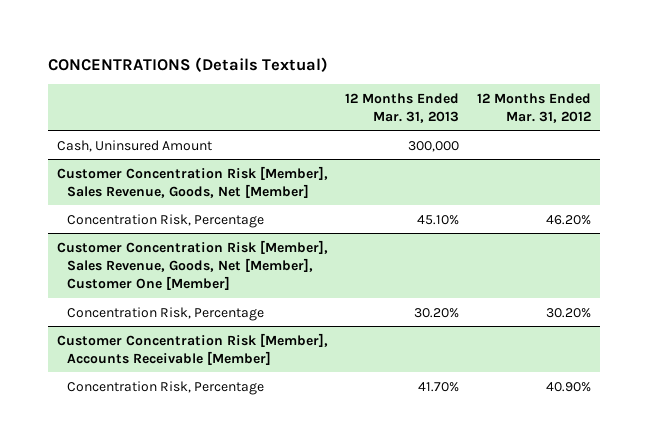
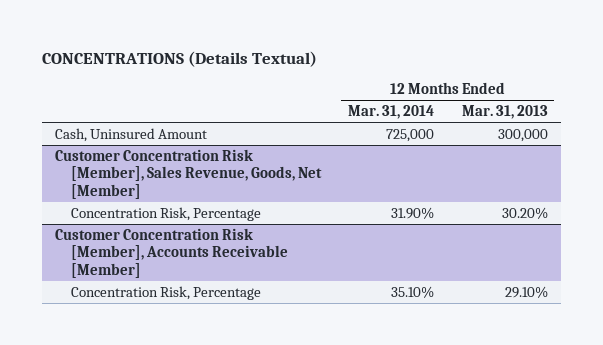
[477,92,592,123] 12 Months Ended Mar. 31, 2012 -> none
none -> [348,104,435,119] Mar. 31, 2014
[67,213,265,228] Concentration Risk, Percentage -> none
[56,239,328,290] Customer Concentration Risk [Member], Sales Revenue, Goods, Net [Member], Customer One [Member] -> none
[418,381,460,392] 41.70% -> [504,285,548,298] 29.10%

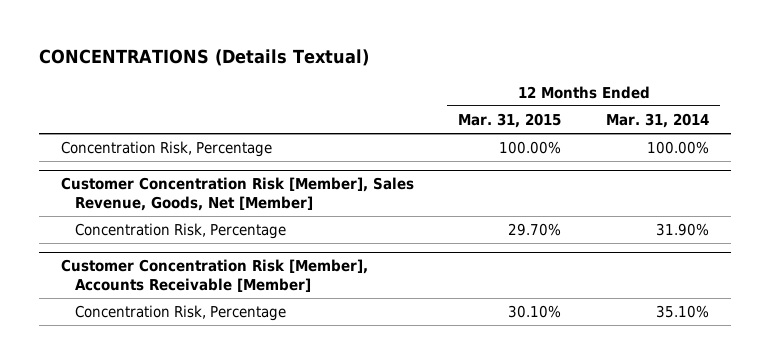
[461,104,548,119] Mar. 31, 2013 -> none
none -> [458,112,562,128] Mar. 31, 2015
[55,127,208,142] Cash, Uninsured Amount -> none
none -> [61,141,273,158] Concentration Risk, Percentage

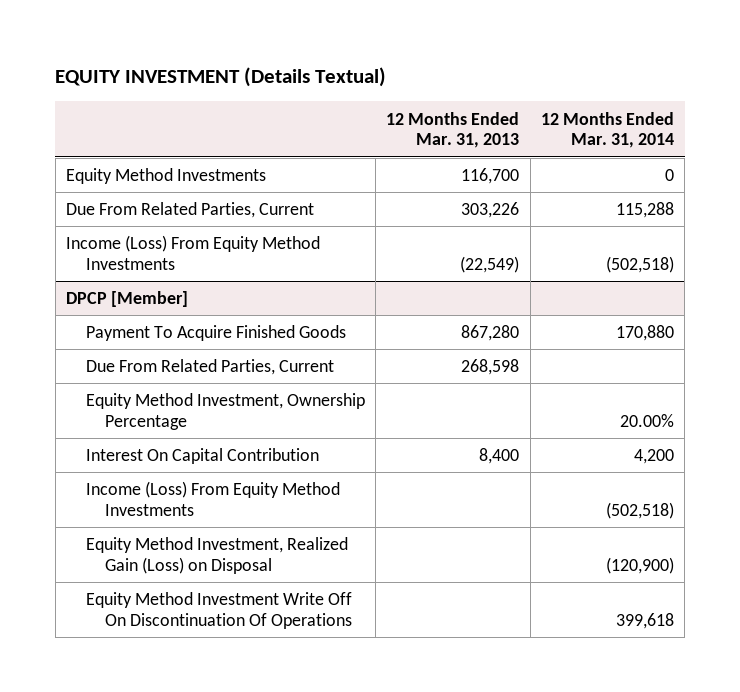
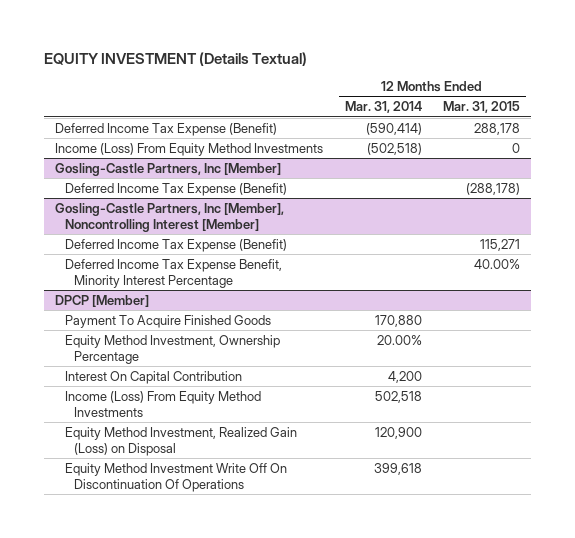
[386,111,520,149] 12 Months Ended Mar. 31, 2013 -> none
none -> [443,101,521,114] Mar. 31, 2015
[66,168,267,185] Equity Method Investments -> none
[66,202,315,219] Due From Related Parties, Current -> none
none -> [54,122,277,136] Deferred Income Tax Expense (Benefit)
none -> [54,162,281,176] Gosling-Castle Partners, Inc [Member]
none -> [64,182,287,196] Deferred Income Tax Expense (Benefit)
none -> [54,202,284,232] Gosling-Castle Partners, Inc [Member], Noncontrolling Interest [Member]
none -> [64,238,287,252] Deferred Income Tax Expense (Benefit)
none -> [64,258,282,288] Deferred Income Tax Expense Benefit, Minority Interest Percentage
[85,359,334,376] Due From Related Parties, Current -> none
[606,501,675,519] (502,518) -> [374,390,422,403] 502,518
[606,556,675,574] (120,900) -> [374,426,422,439] 120,900

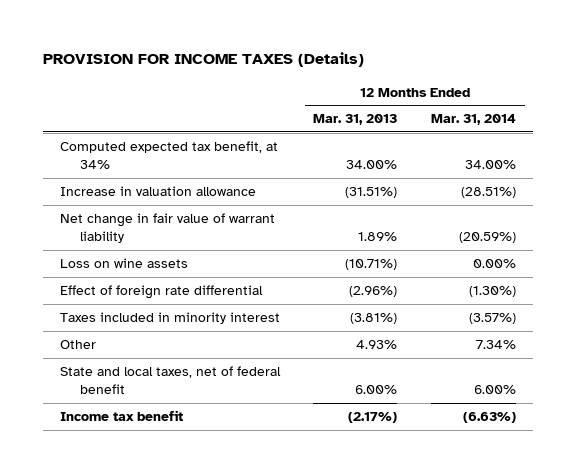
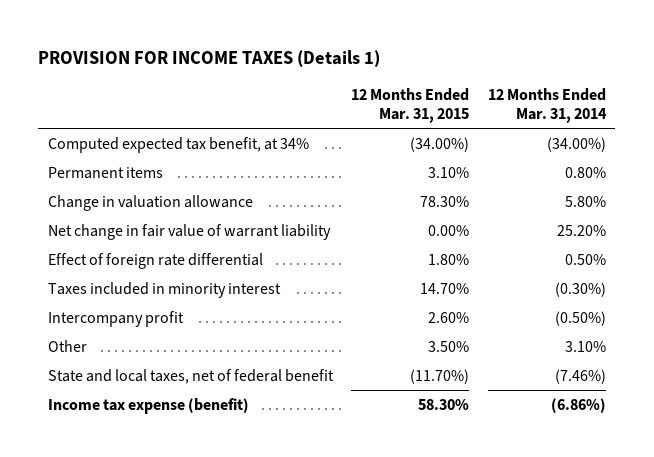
[42,52,364,68] PROVISION FOR INCOME TAXES (Details) -> [38,49,381,67] PROVISION FOR INCOME TAXES (Details 1)
[313,114,398,126] Mar. 31, 2013 -> none
none -> [351,87,470,124] 12 Months Ended Mar. 31, 2015
[59,258,188,269] Loss on wine assets -> none
[465,160,517,170] 34.00% -> [546,136,606,152] (34.00%)
none -> [47,166,163,179] Permanent items
[59,186,256,197] Increase in valuation allowance -> [47,194,253,211] Change in valuation allowance
[461,187,517,199] (28.51%) -> [564,195,606,207] 5.80%
[459,232,517,244] (20.59%) -> [556,224,606,236] 25.20%
[469,286,517,298] (1.30%) -> [564,253,606,265] 0.50%
[469,313,517,325] (3.57%) -> [554,281,606,297] (0.30%)
none -> [47,310,184,327] Intercompany profit
[476,340,517,350] 7.34% -> [564,340,606,352] 3.10%
[474,385,517,395] 6.00% -> [554,368,606,384] (7.46%)
[59,410,183,422] Income tax benefit -> [47,397,249,414] Income tax expense (benefit)
[463,412,517,424] (6.63%) -> [550,397,606,413] (6.86%)

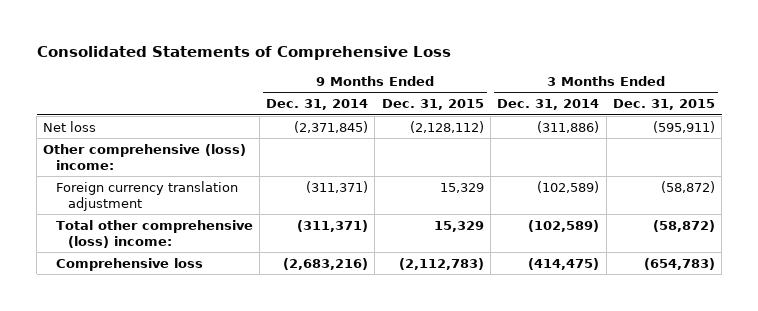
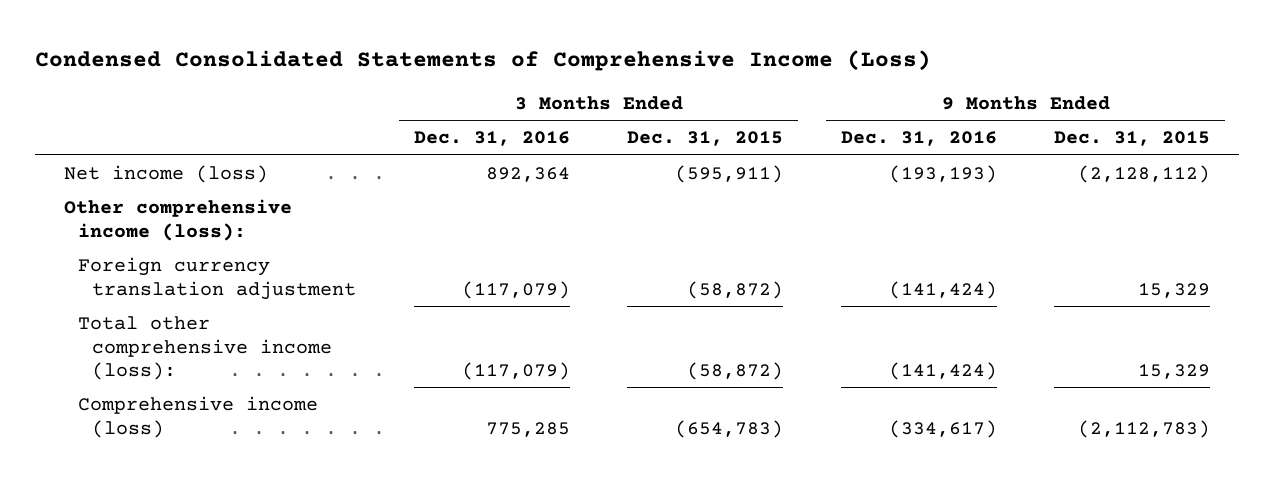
[36,45,451,60] Consolidated Statements of Comprehensive Loss -> [35,49,932,71] Condensed Consolidated Statements of Comprehensive Income (Loss)
[266,99,369,111] Dec. 31, 2014 -> none
[497,99,600,111] Dec. 31, 2014 -> none
none -> [413,131,570,147] Dec. 31, 2016
none -> [840,131,997,147] Dec. 31, 2016
[43,120,97,132] Net loss -> [63,164,268,183] Net income (loss)
[43,143,247,170] Other comprehensive (loss) income: -> [63,198,292,241] Other comprehensive income (loss):
[55,219,253,248] Total other comprehensive (loss) income: -> [78,315,333,381] Total other comprehensive income (loss):
[55,257,203,271] Comprehensive loss -> [78,395,319,438] Comprehensive income (loss)

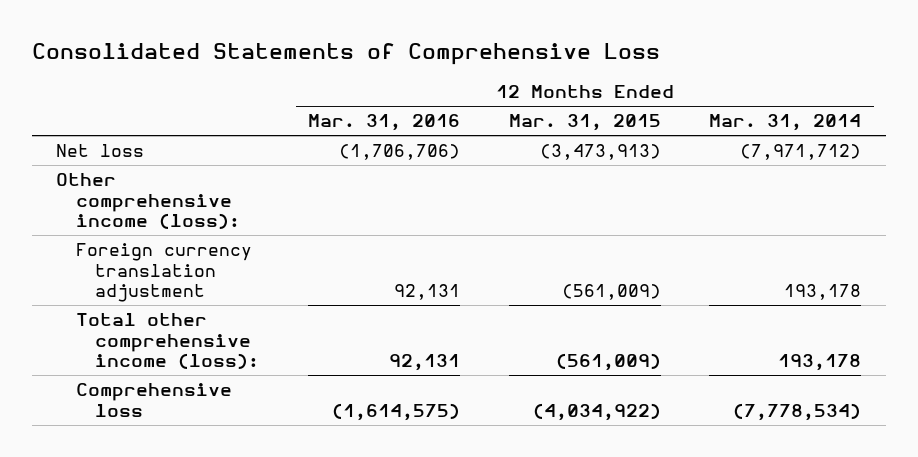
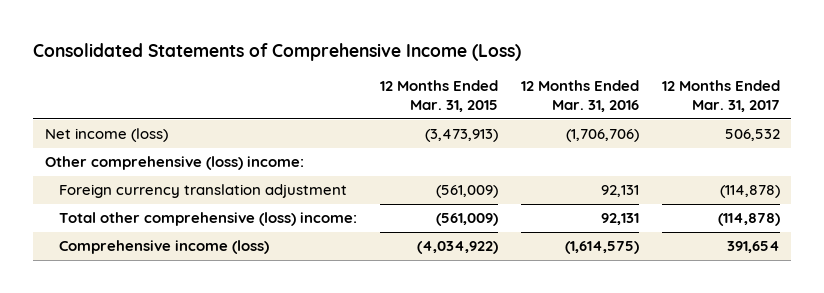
[31,43,660,66] Consolidated Statements of Comprehensive Loss -> [33,42,522,61] Consolidated Statements of Comprehensive Income (Loss)
[709,114,862,132] Mar. 31, 2014 -> none
none -> [661,79,780,113] 12 Months Ended Mar. 31, 2017
[56,144,145,158] Net loss -> [44,128,168,143] Net income (loss)
[56,173,240,229] Other comprehensive income (loss): -> [44,156,304,171] Other comprehensive (loss) income:
[75,313,260,369] Total other comprehensive income (loss): -> [59,212,358,227] Total other comprehensive (loss) income:
[75,383,232,417] Comprehensive loss -> [59,240,270,255] Comprehensive income (loss)

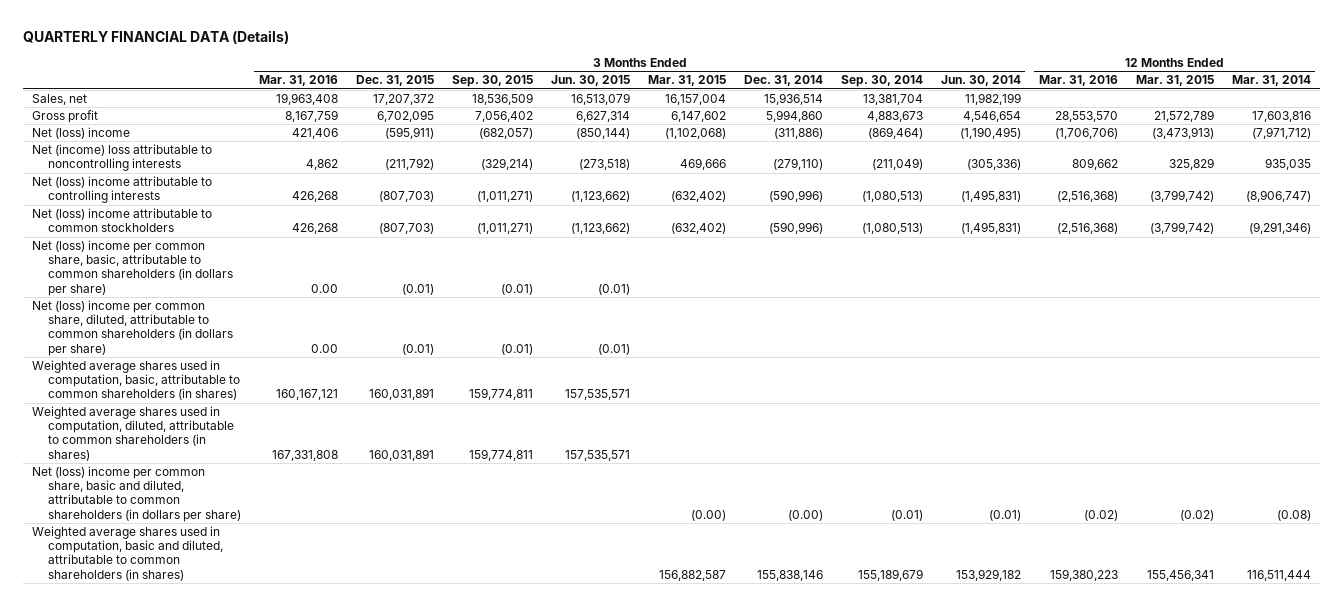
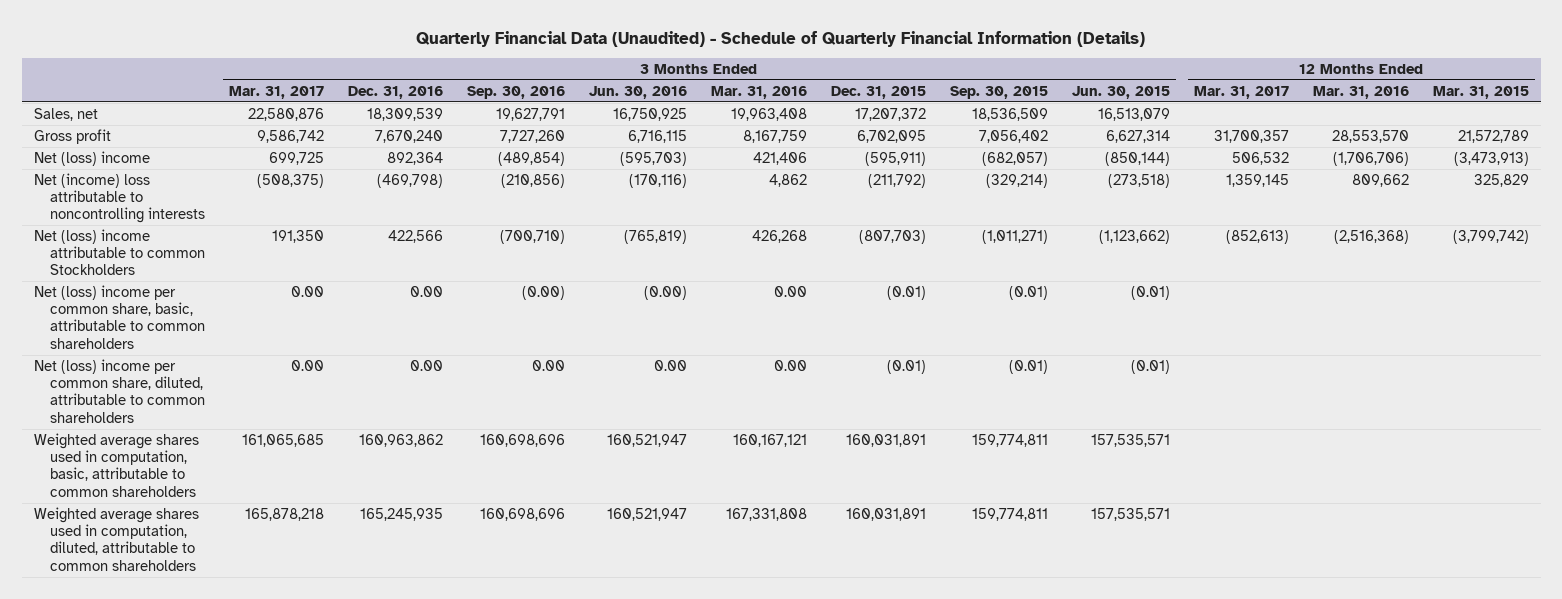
[22,29,289,44] QUARTERLY FINANCIAL DATA (Details) -> [416,31,1146,48] Quarterly Financial Data (Unaudited) - Schedule of Quarterly Financial Information (Details)
[647,75,726,87] Mar. 31, 2015 -> none
[743,75,823,87] Dec. 31, 2014 -> none
[840,75,923,88] Sep. 30, 2014 -> none
[940,75,1021,87] Jun. 30, 2014 -> none
[1231,75,1311,87] Mar. 31, 2014 -> none
none -> [228,85,324,99] Mar. 31, 2017
none -> [347,85,443,99] Dec. 31, 2016
none -> [466,85,565,99] Sep. 30, 2016
none -> [588,85,687,99] Jun. 30, 2016
none -> [1193,85,1289,99] Mar. 31, 2017
[31,176,212,204] Net (loss) income attributable to controlling interests -> none
[31,466,241,522] Net (loss) income per common share, basic and diluted, attributable to common shareholders (in dollars per share) -> none
[31,526,223,581] Weighted average shares used in computation, basic and diluted, attributable to common shareholders (in shares) -> none
[31,208,212,233] Net (loss) income attributable to common stockholders -> [33,228,205,276] Net (loss) income attributable to common Stockholders
[31,240,233,296] Net (loss) income per common share, basic, attributable to common shareholders (in dollars per share) -> [33,284,205,349] Net (loss) income per common share, basic, attributable to common shareholders
[31,300,233,356] Net (loss) income per common share, diluted, attributable to common shareholders (in dollars per share) -> [33,358,205,423] Net (loss) income per common share, diluted, attributable to common shareholders
[31,360,240,401] Weighted average shares used in computation, basic, attributable to common shareholders (in shares) -> [33,432,199,497] Weighted average shares used in computation, basic, attributable to common shareholders
[31,406,234,461] Weighted average shares used in computation, diluted, attributable to common shareholders (in shares) -> [33,506,199,571] Weighted average shares used in computation, diluted, attributable to common shareholders

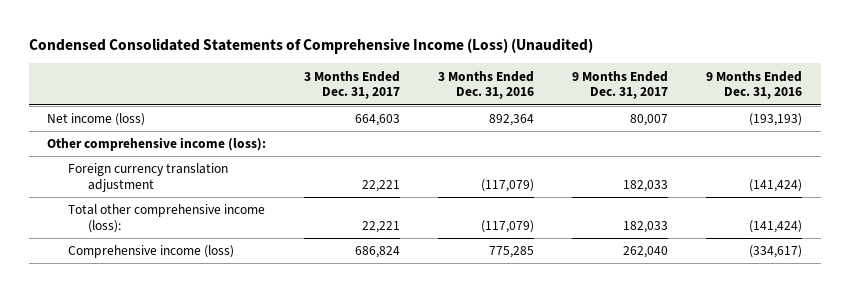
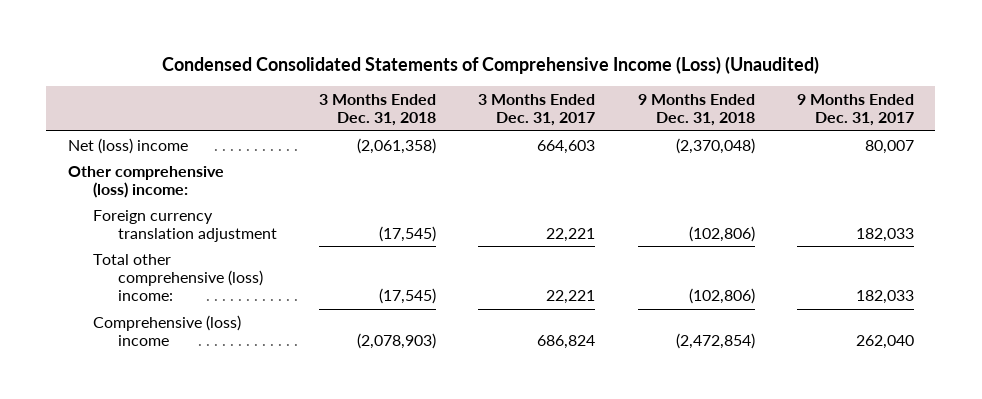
[438,70,535,100] 3 Months Ended Dec. 31, 2016 -> none
[705,70,802,100] 9 Months Ended Dec. 31, 2016 -> none
none -> [318,94,436,127] 3 Months Ended Dec. 31, 2018
none -> [637,94,755,127] 9 Months Ended Dec. 31, 2018
[47,113,146,127] Net income (loss) -> [67,137,188,154] Net (loss) income
[47,137,267,152] Other comprehensive income (loss): -> [67,165,224,198] Other comprehensive (loss) income:
[67,204,265,234] Total other comprehensive income (loss): -> [92,253,263,302] Total other comprehensive (loss) income:
[67,245,234,259] Comprehensive income (loss) -> [92,314,241,346] Comprehensive (loss) income

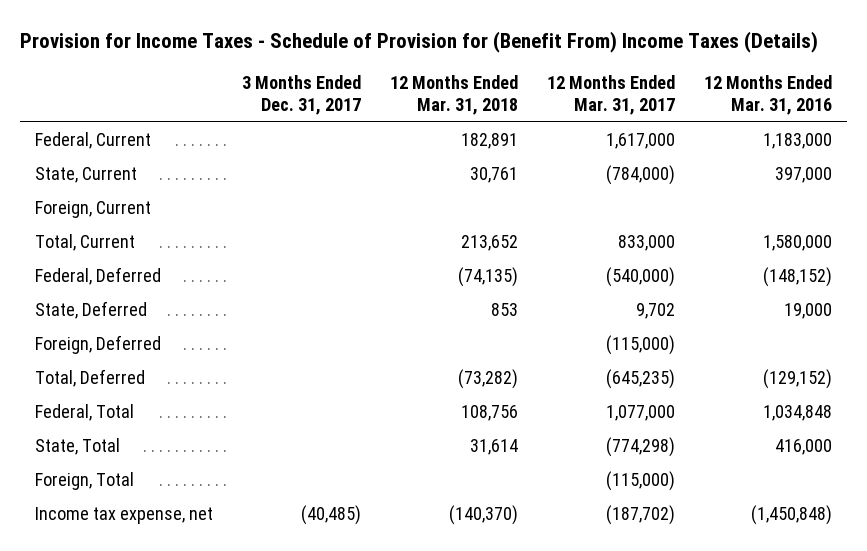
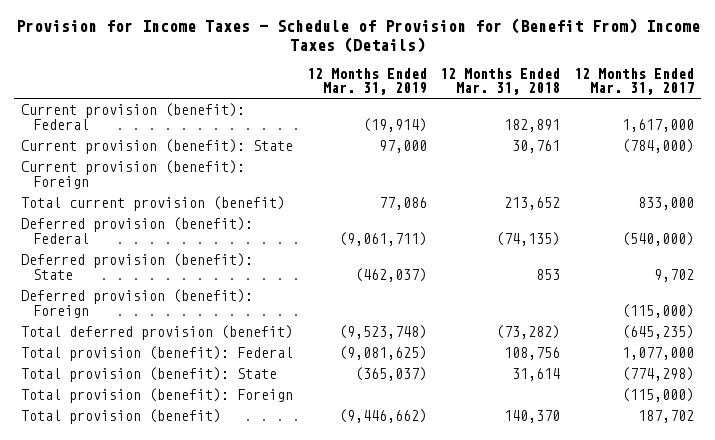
[241,74,361,116] 3 Months Ended Dec. 31, 2017 -> none
[704,74,833,116] 12 Months Ended Mar. 31, 2016 -> none
none -> [306,67,427,96] 12 Months Ended Mar. 31, 2019
[34,507,213,525] Income tax expense, net -> none
[34,132,151,150] Federal, Current -> [20,103,245,130] Current provision (benefit): Federal
[34,167,137,184] State, Current -> [20,139,293,155] Current provision (benefit): State
[34,201,151,219] Foreign, Current -> [20,160,245,189] Current provision (benefit): Foreign
[34,234,135,252] Total, Current -> [20,196,285,212] Total current provision (benefit)
[34,267,161,286] Federal, Deferred -> [20,217,253,244] Deferred provision (benefit): Federal
[34,301,147,320] State, Deferred -> [20,253,253,280] Deferred provision (benefit): State
[34,335,161,355] Foreign, Deferred -> [20,289,253,318] Deferred provision (benefit): Foreign
[34,369,145,388] Total, Deferred -> [20,325,293,341] Total deferred provision (benefit)
[34,404,134,422] Federal, Total -> [20,346,293,362] Total provision (benefit): Federal
[34,438,120,456] State, Total -> [20,367,277,383] Total provision (benefit): State
[34,472,134,491] Foreign, Total -> [20,388,293,404] Total provision (benefit): Foreign
none -> [20,409,221,425] Total provision (benefit)

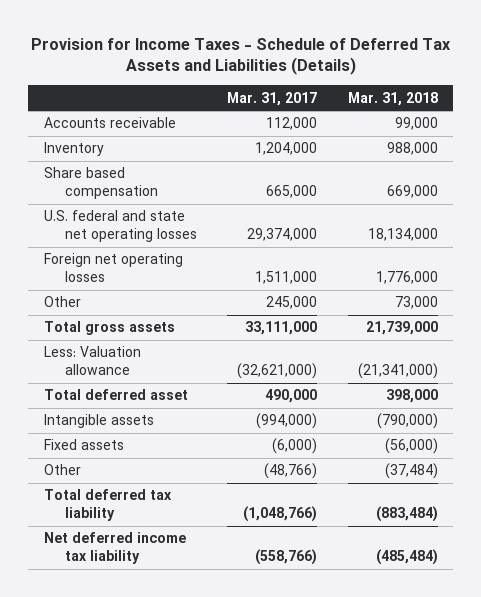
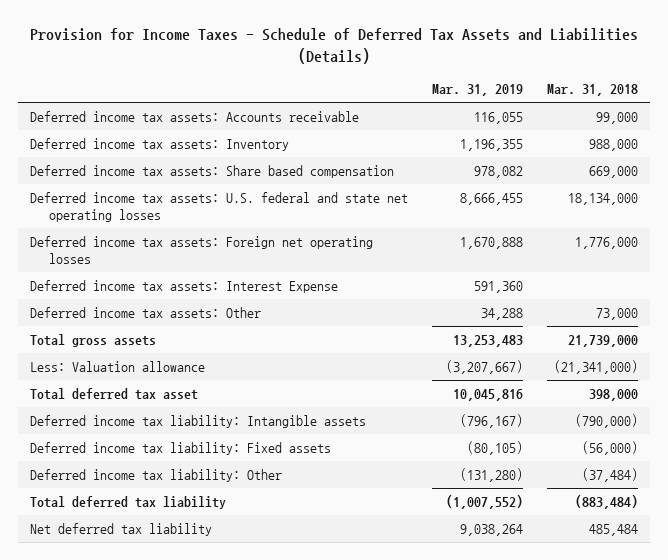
[227,91,318,106] Mar. 31, 2017 -> none
none -> [431,84,523,97] Mar. 31, 2019
[43,296,81,308] Other -> none
[43,117,176,129] Accounts receivable -> [29,110,359,122] Deferred income tax assets: Accounts receivable
[43,142,104,157] Inventory -> [29,137,289,151] Deferred income tax assets: Inventory
[43,167,158,200] Share based compensation -> [29,164,394,178] Deferred income tax assets: Share based compensation
[43,210,197,243] U.S. federal and state net operating losses -> [29,191,408,223] Deferred income tax assets: U.S. federal and state net operating losses
[43,253,183,283] Foreign net operating losses -> [29,235,373,265] Deferred income tax assets: Foreign net operating losses
none -> [29,279,338,293] Deferred income tax assets: Interest Expense
none -> [29,306,261,318] Deferred income tax assets: Other
[43,389,188,401] Total deferred asset -> [29,387,198,400] Total deferred tax asset
[43,414,154,429] Intangible assets -> [29,414,366,428] Deferred income tax liability: Intangible assets
[43,439,124,451] Fixed assets -> [29,441,331,455] Deferred income tax liability: Fixed assets
[43,464,81,476] Other -> [29,468,282,482] Deferred income tax liability: Other
[43,532,186,565] Net deferred income tax liability -> [29,522,212,536] Net deferred tax liability
[375,549,438,566] (485,484) -> [589,523,639,536] 485,484

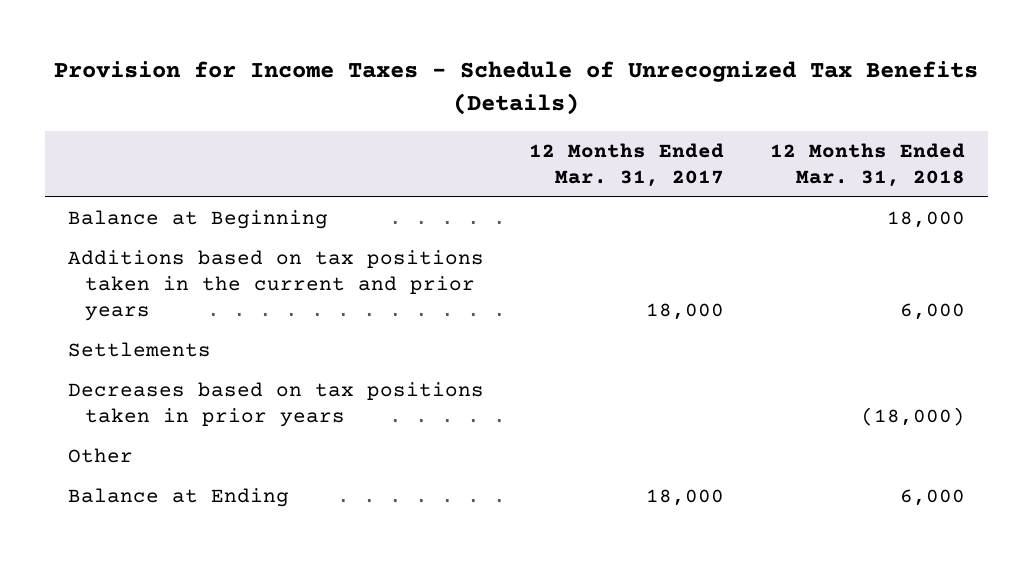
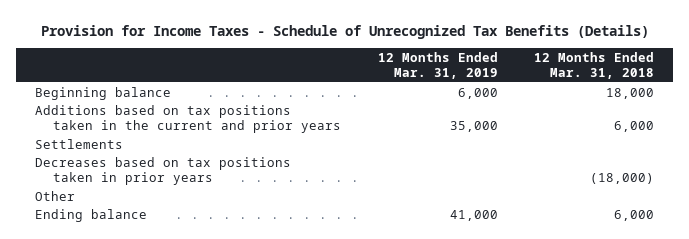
[529,142,725,187] 12 Months Ended Mar. 31, 2017 -> none
none -> [377,51,498,79] 12 Months Ended Mar. 31, 2019
[67,210,328,230] Balance at Beginning -> [34,86,171,100] Beginning balance
[67,488,289,508] Balance at Ending -> [34,208,147,222] Ending balance

